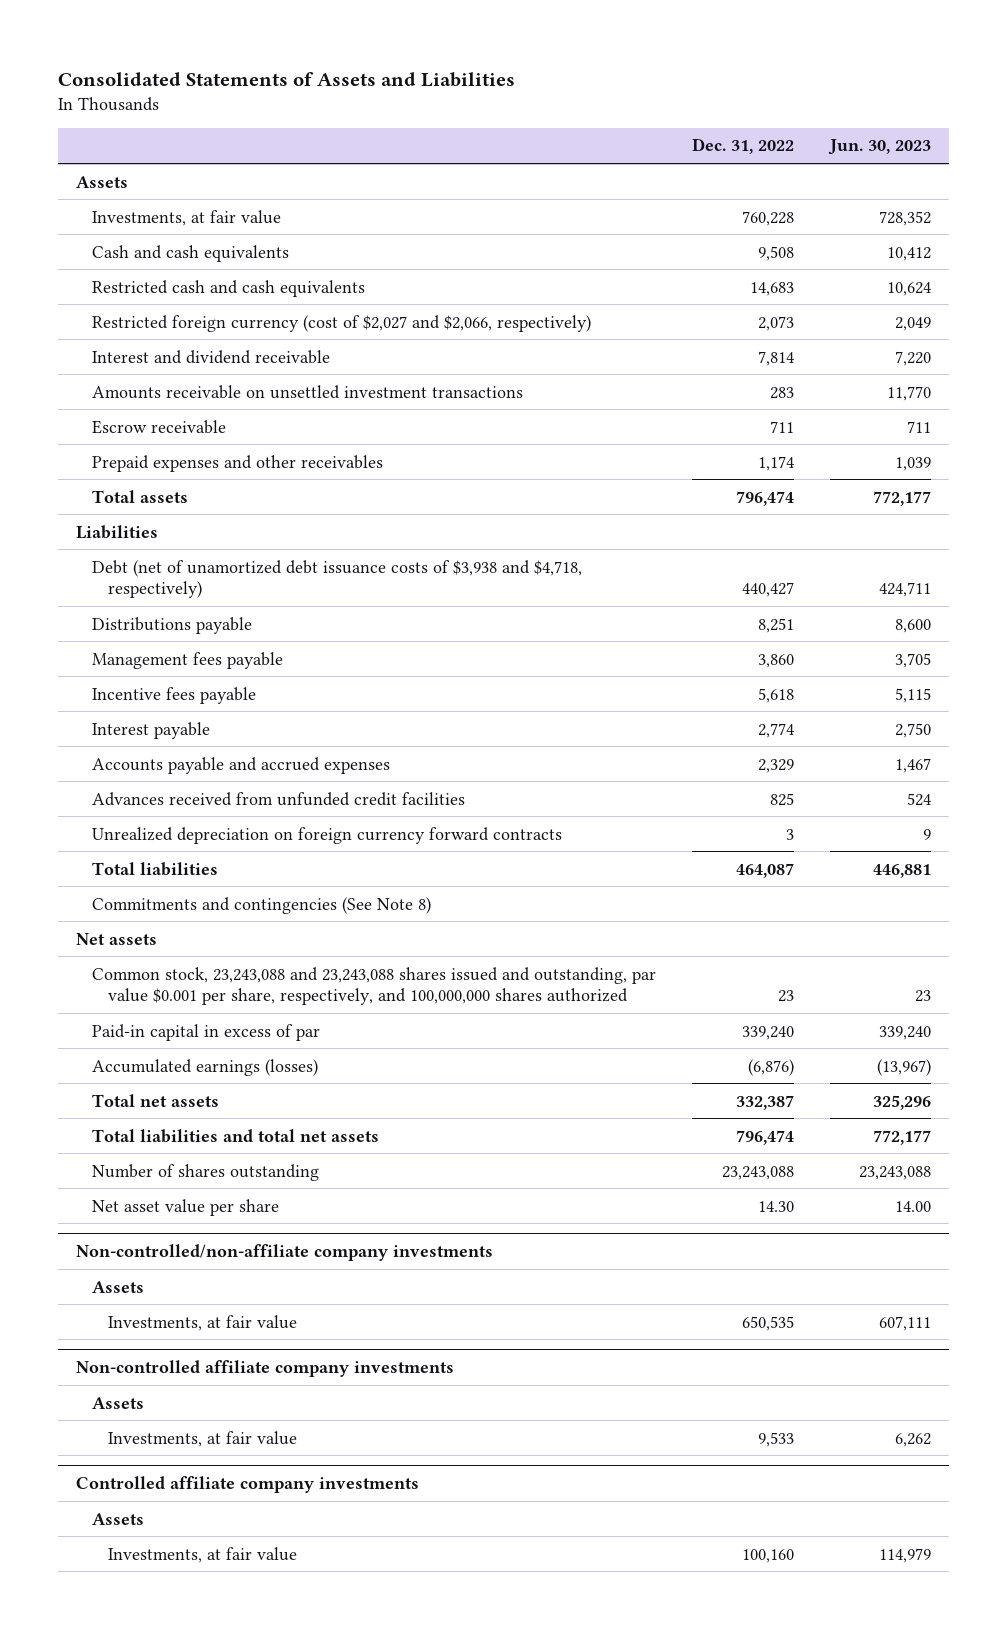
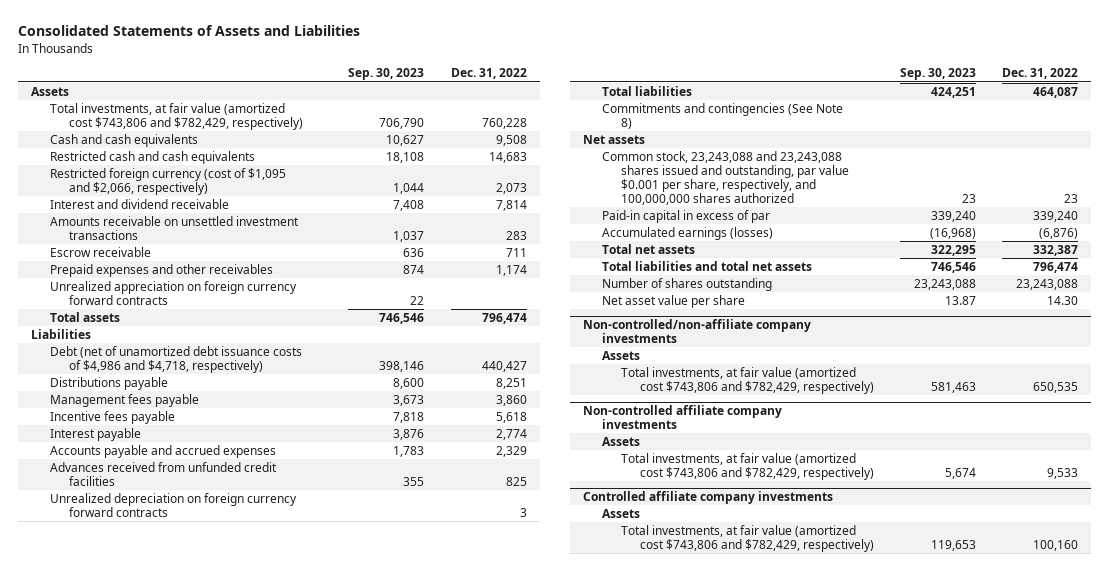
[828,139,932,156] Jun. 30, 2023 -> none
none -> [348,68,425,81] Sep. 30, 2023
[91,209,281,226] Investments, at fair value -> [50,102,304,130] Total investments, at fair value (amortized cost $743,806 and $782,429, respectively)
[91,314,591,332] Restricted foreign currency (cost of $2,027 and $2,066, respectively) -> [50,167,287,195] Restricted foreign currency (cost of $1,095 and $2,066, respectively)
none -> [50,280,298,305] Unrealized appreciation on foreign currency forward contracts
[91,559,582,599] Debt (net of unamortized debt issuance costs of $3,938 and $4,718, respectively) -> [50,345,303,373] Debt (net of unamortized debt issuance costs of $4,986 and $4,718, respectively)
[107,1314,297,1331] Investments, at fair value -> [620,366,874,394] Total investments, at fair value (amortized cost $743,806 and $782,429, respectively)
[107,1430,297,1447] Investments, at fair value -> [620,452,874,480] Total investments, at fair value (amortized cost $743,806 and $782,429, respectively)
[107,1546,297,1563] Investments, at fair value -> [620,524,874,552] Total investments, at fair value (amortized cost $743,806 and $782,429, respectively)

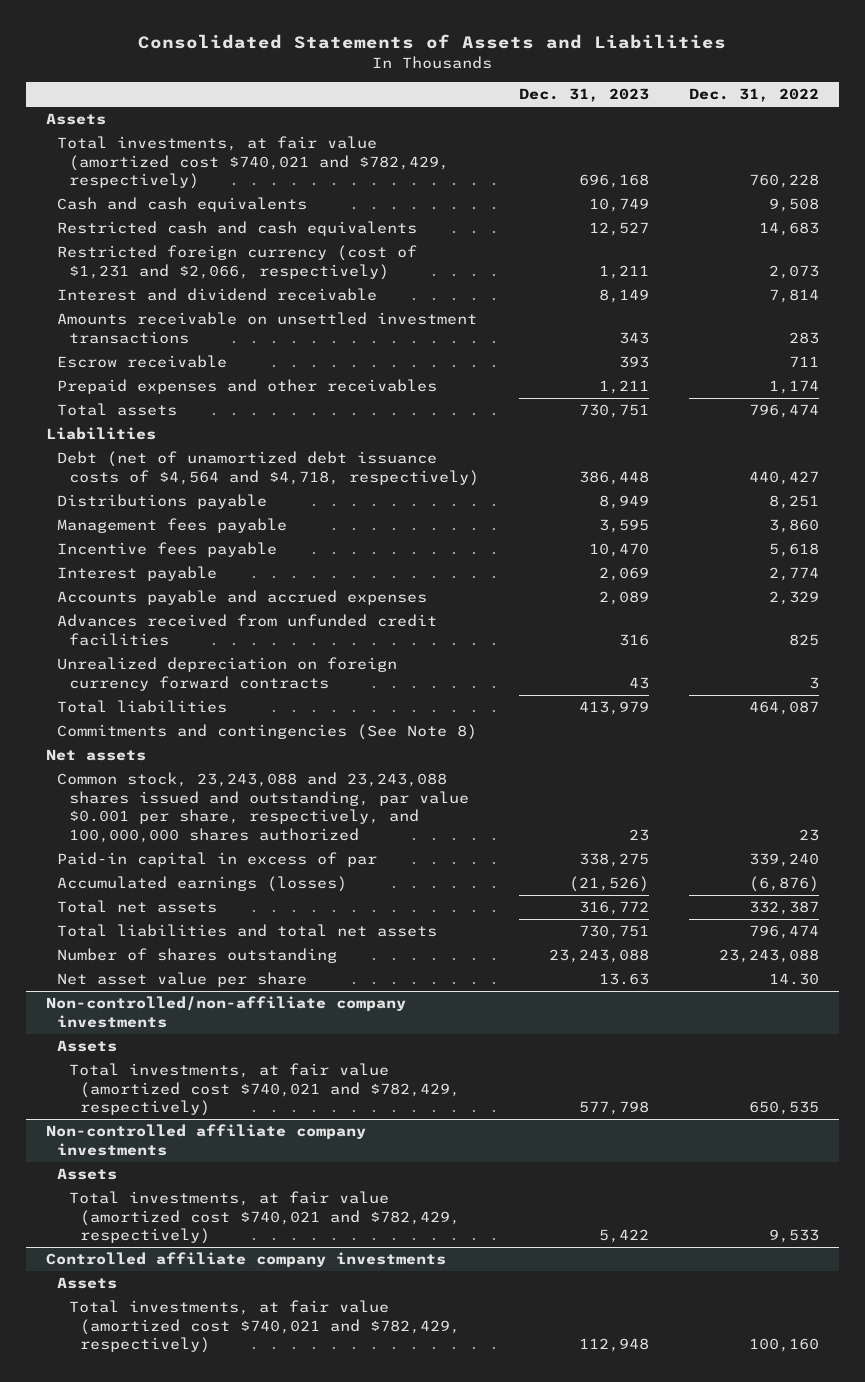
[348,68,425,81] Sep. 30, 2023 -> none
none -> [518,88,649,103] Dec. 31, 2023
[50,102,304,130] Total investments, at fair value (amortized cost $743,806 and $782,429, respectively) -> [57,136,449,190] Total investments, at fair value (amortized cost $740,021 and $782,429, respectively)
[50,167,287,195] Restricted foreign currency (cost of $1,095 and $2,066, respectively) -> [57,245,418,280] Restricted foreign currency (cost of $1,231 and $2,066, respectively)
[50,280,298,305] Unrealized appreciation on foreign currency forward contracts -> none
[50,345,303,373] Debt (net of unamortized debt issuance costs of $4,986 and $4,718, respectively) -> [57,451,479,486] Debt (net of unamortized debt issuance costs of $4,564 and $4,718, respectively)
[620,366,874,394] Total investments, at fair value (amortized cost $743,806 and $782,429, respectively) -> [68,1063,460,1117] Total investments, at fair value (amortized cost $740,021 and $782,429, respectively)
[620,452,874,480] Total investments, at fair value (amortized cost $743,806 and $782,429, respectively) -> [68,1191,460,1245] Total investments, at fair value (amortized cost $740,021 and $782,429, respectively)
[620,524,874,552] Total investments, at fair value (amortized cost $743,806 and $782,429, respectively) -> [68,1300,460,1354] Total investments, at fair value (amortized cost $740,021 and $782,429, respectively)

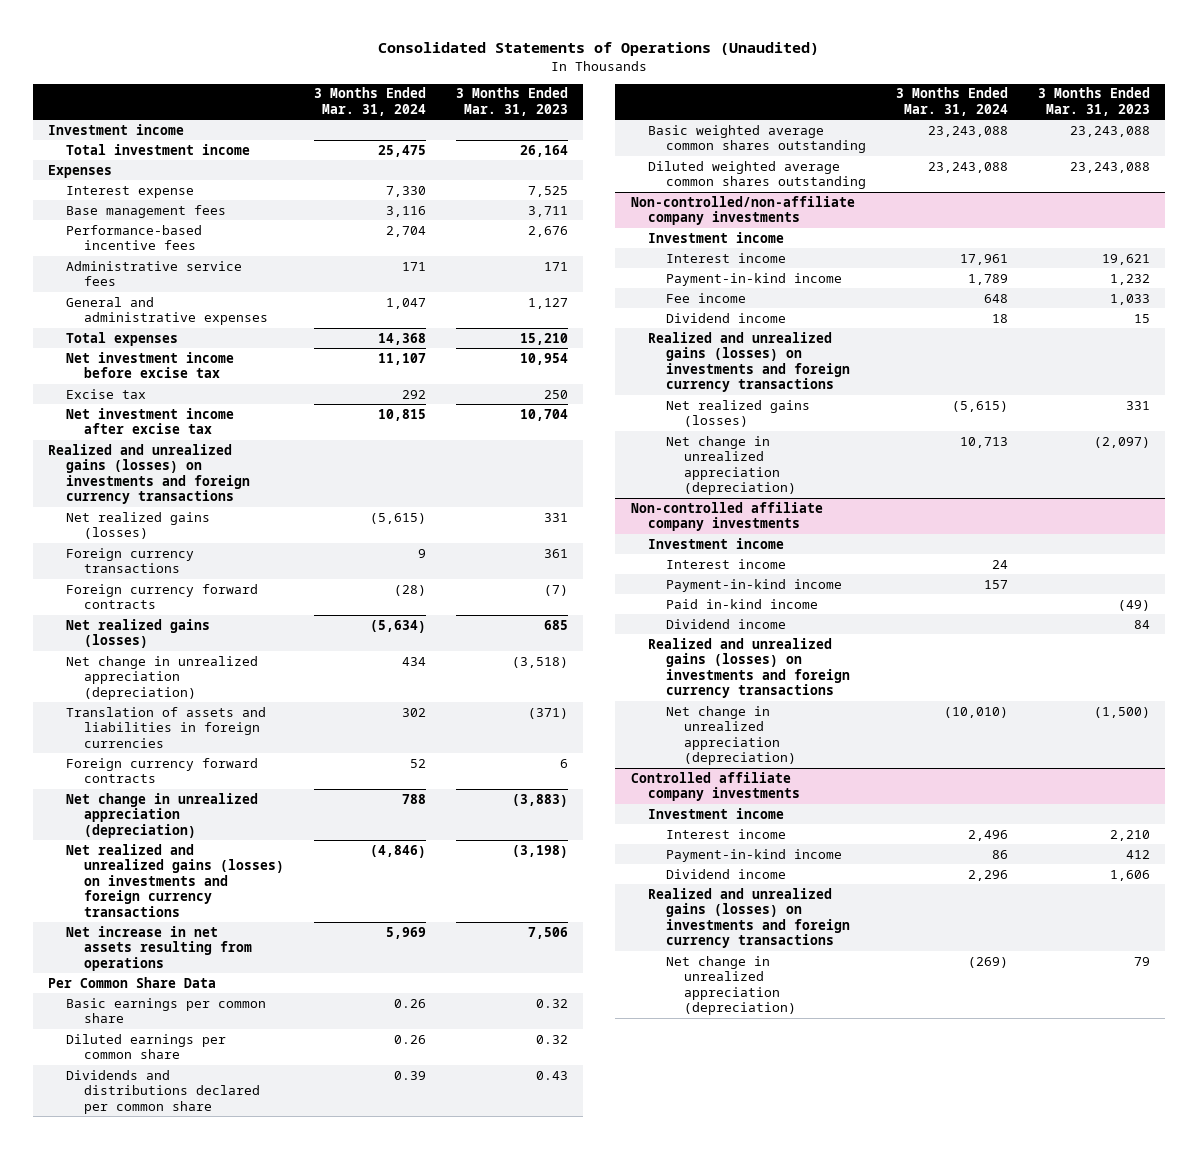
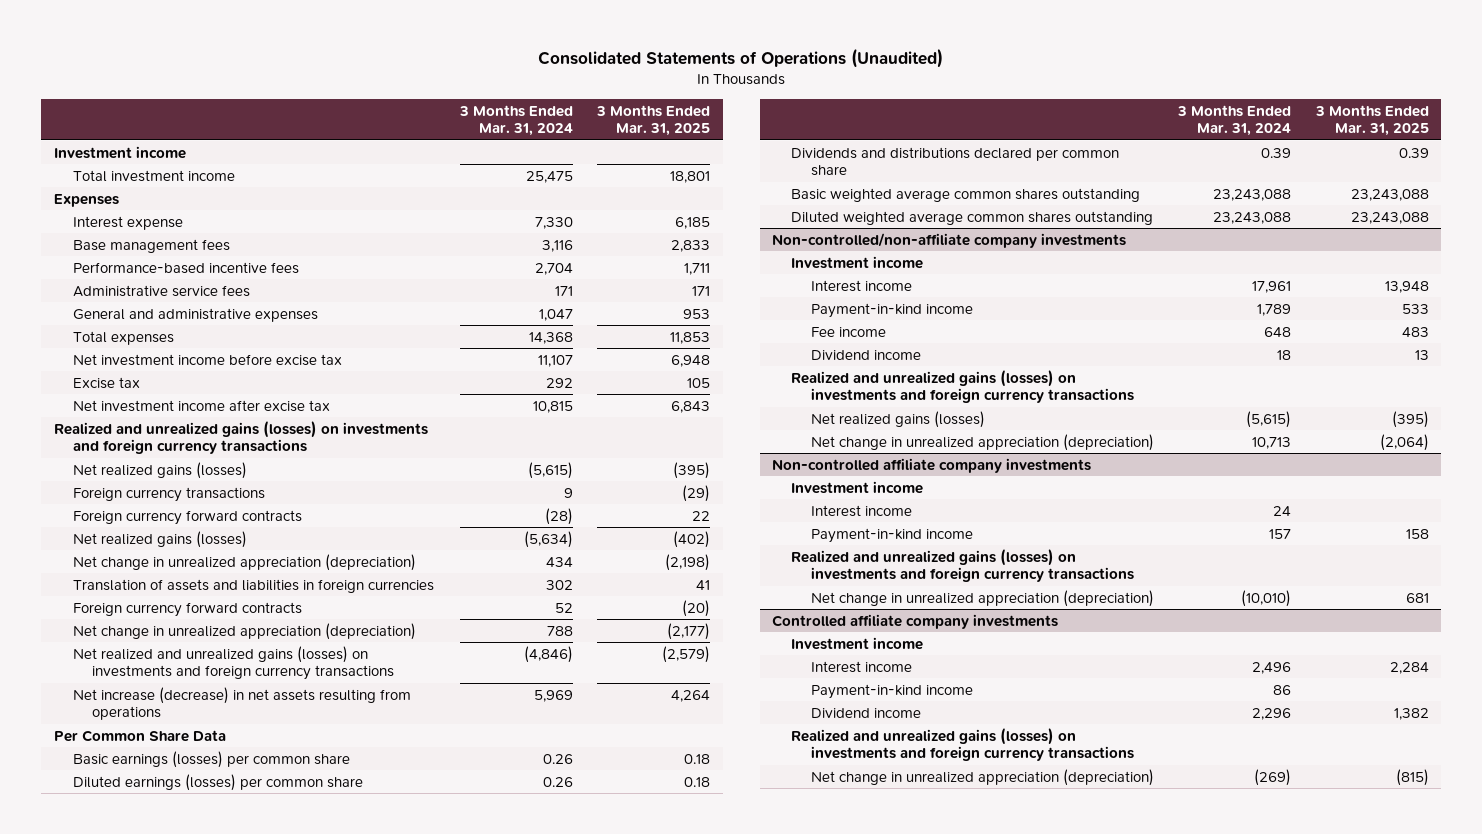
[456,87,569,116] 3 Months Ended Mar. 31, 2023 -> none
none -> [596,104,711,137] 3 Months Ended Mar. 31, 2025
[66,925,252,971] Net increase in net assets resulting from operations -> [73,686,412,721] Net increase (decrease) in net assets resulting from operations
[66,997,267,1024] Basic earnings per common share -> [73,750,351,768] Basic earnings (losses) per common share
[66,1033,227,1060] Diluted earnings per common share -> [73,773,364,791] Diluted earnings (losses) per common share
[665,598,818,609] Paid in-kind income -> none
[665,618,786,629] Dividend income -> none

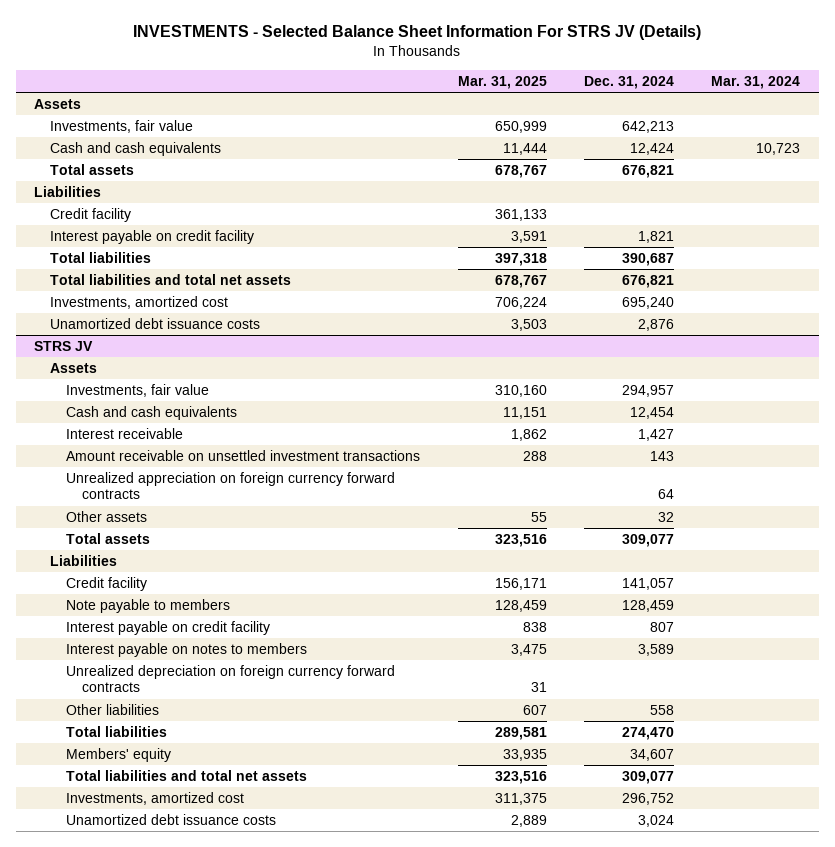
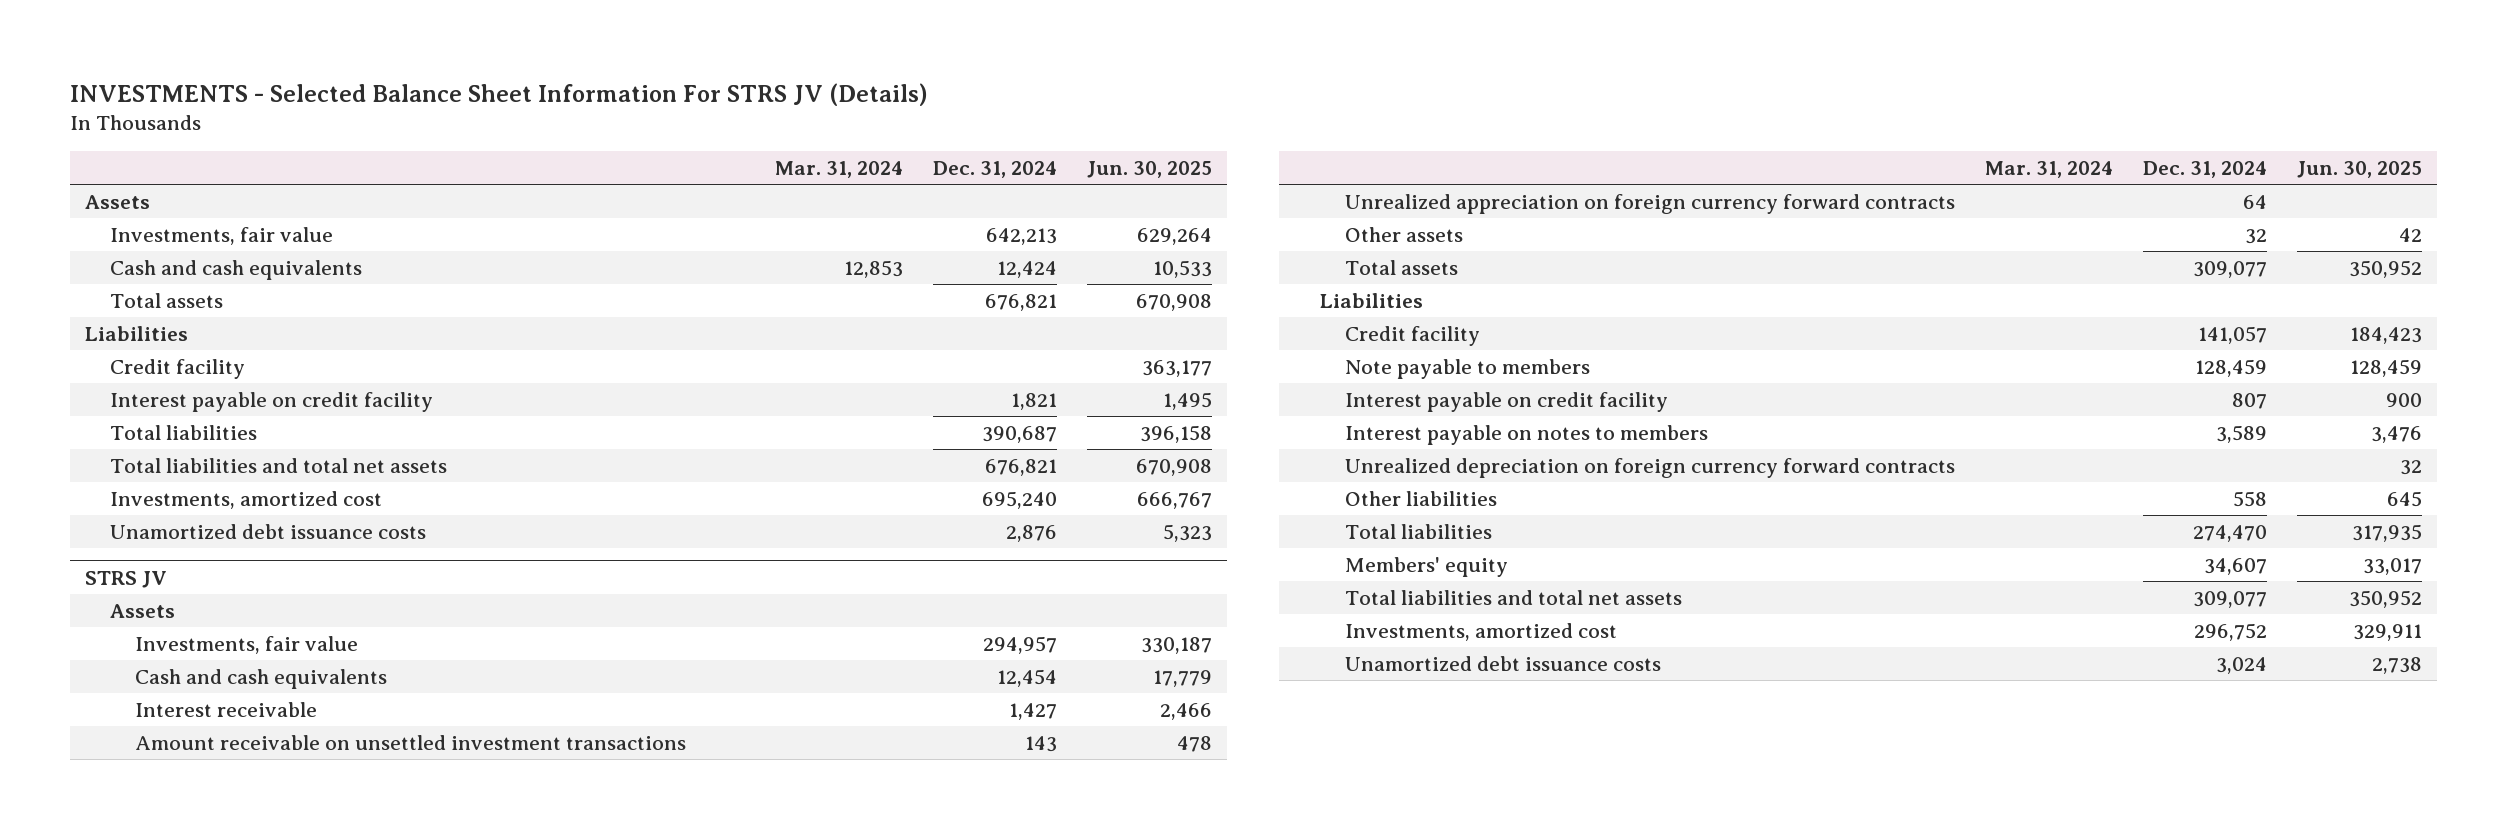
[457,75,547,89] Mar. 31, 2025 -> none
none -> [1087,160,1213,178] Jun. 30, 2025
[756,142,801,155] 10,723 -> [844,259,904,278] 12,853

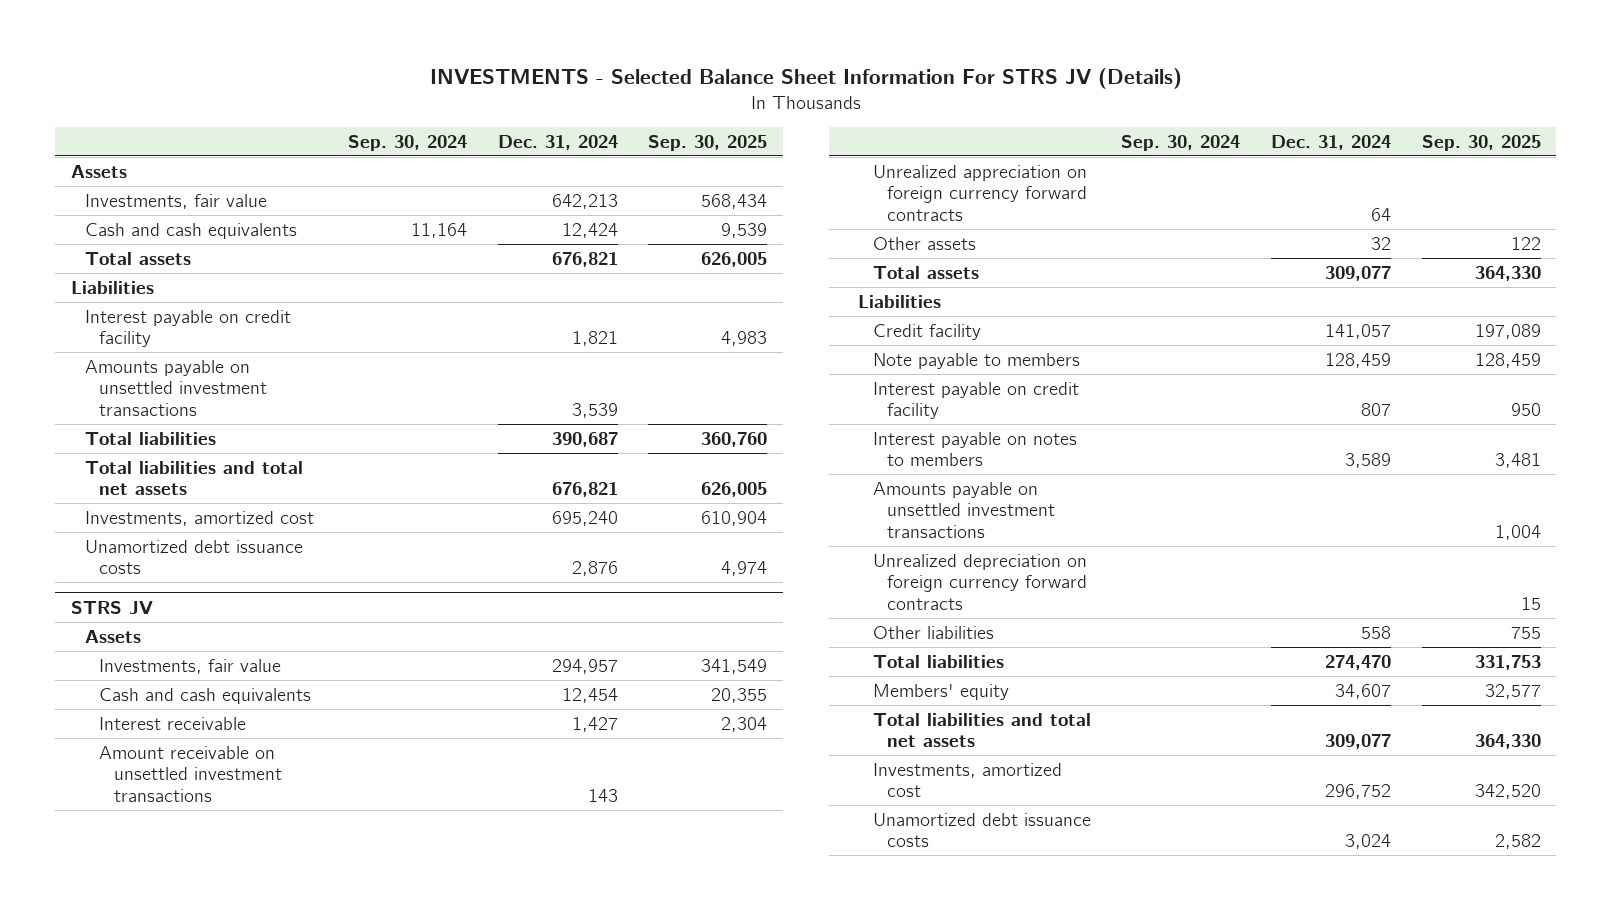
[775,160,904,178] Mar. 31, 2024 -> none
[1087,160,1213,178] Jun. 30, 2025 -> none
none -> [348,134,468,151] Sep. 30, 2024
none -> [648,134,768,151] Sep. 30, 2025
[110,358,246,379] Credit facility -> none
none -> [85,359,268,416] Amounts payable on unsettled investment transactions
none -> [872,481,1055,538] Amounts payable on unsettled investment transactions

